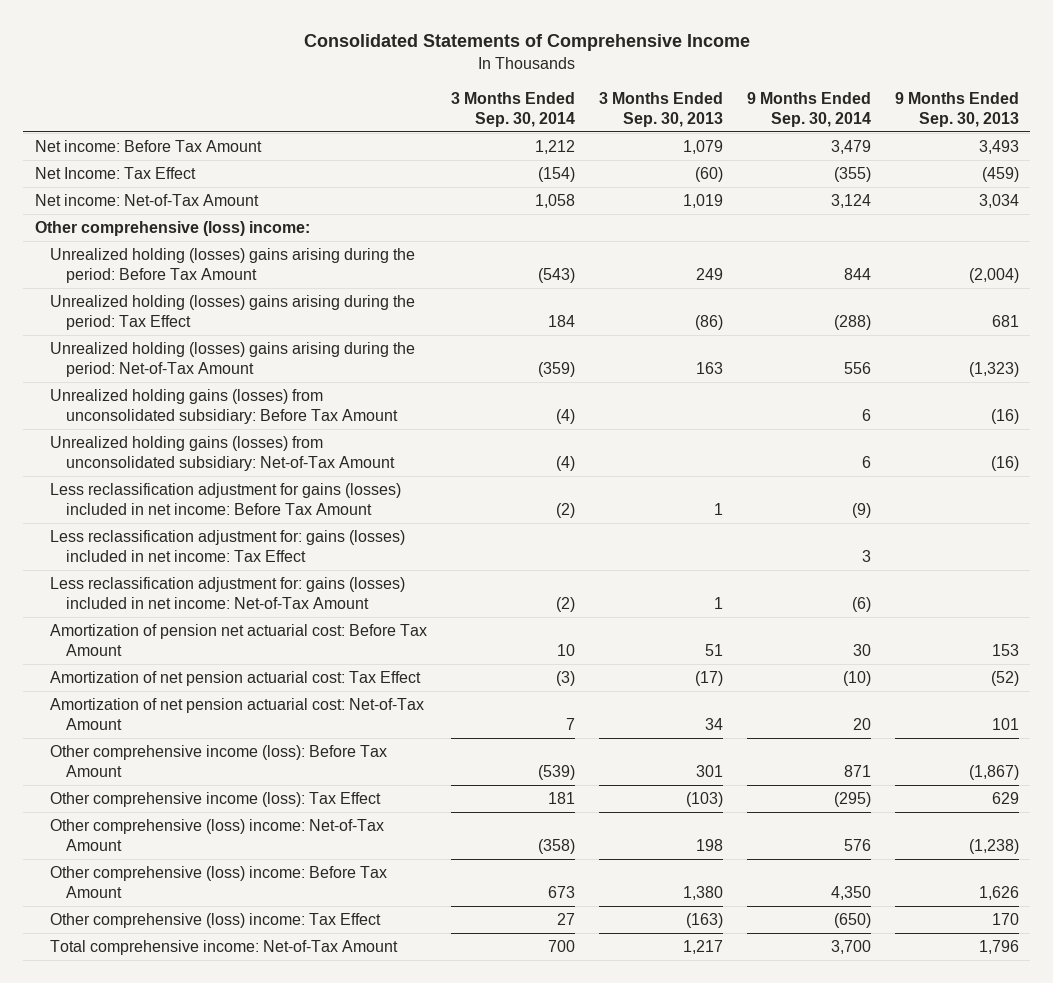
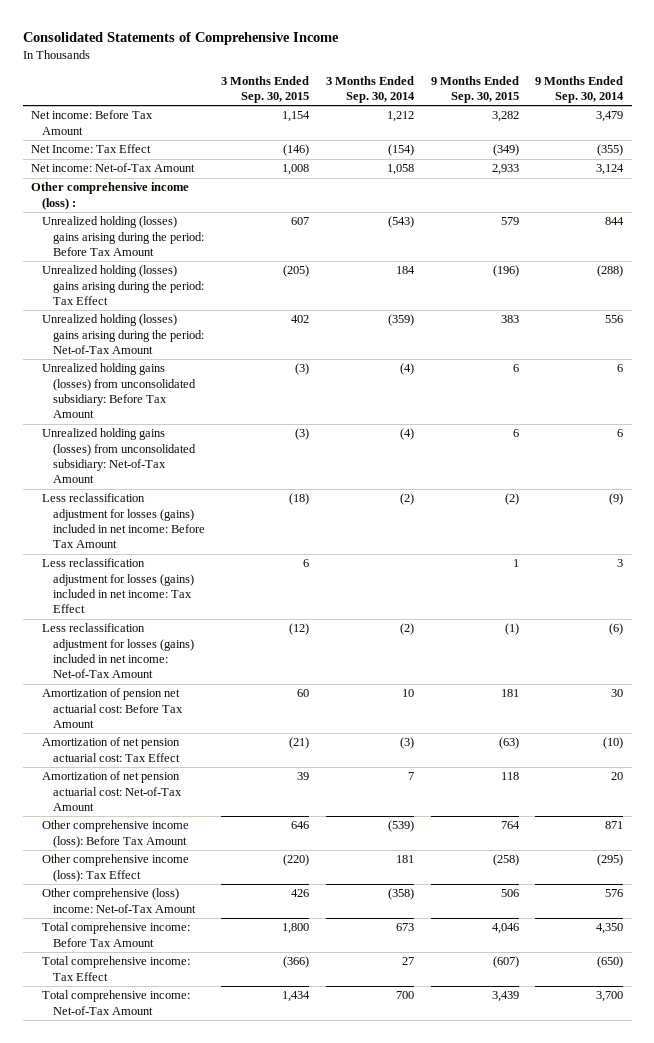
[598,91,723,127] 3 Months Ended Sep. 30, 2013 -> none
[894,91,1019,127] 9 Months Ended Sep. 30, 2013 -> none
none -> [221,75,310,104] 3 Months Ended Sep. 30, 2015
none -> [430,75,519,104] 9 Months Ended Sep. 30, 2015
[34,220,310,236] Other comprehensive (loss) income: -> [30,182,189,210] Other comprehensive income (loss) :
[50,482,402,515] Less reclassification adjustment for gains (losses) included in net income: Before Tax Amount -> [41,493,205,549] Less reclassification adjustment for losses (gains) included in net income: Before Tax Amount
[50,529,406,562] Less reclassification adjustment for: gains (losses) included in net income: Tax Effect -> [41,558,194,614] Less reclassification adjustment for losses (gains) included in net income: Tax Effect
[50,576,406,609] Less reclassification adjustment for: gains (losses) included in net income: Net-of-Tax Amount -> [41,623,194,679] Less reclassification adjustment for losses (gains) included in net income: Net-of-Tax Amount
[50,865,388,898] Other comprehensive (loss) income: Before Tax Amount -> [41,922,190,947] Total comprehensive income: Before Tax Amount
[50,912,382,928] Other comprehensive (loss) income: Tax Effect -> [41,956,190,981] Total comprehensive income: Tax Effect

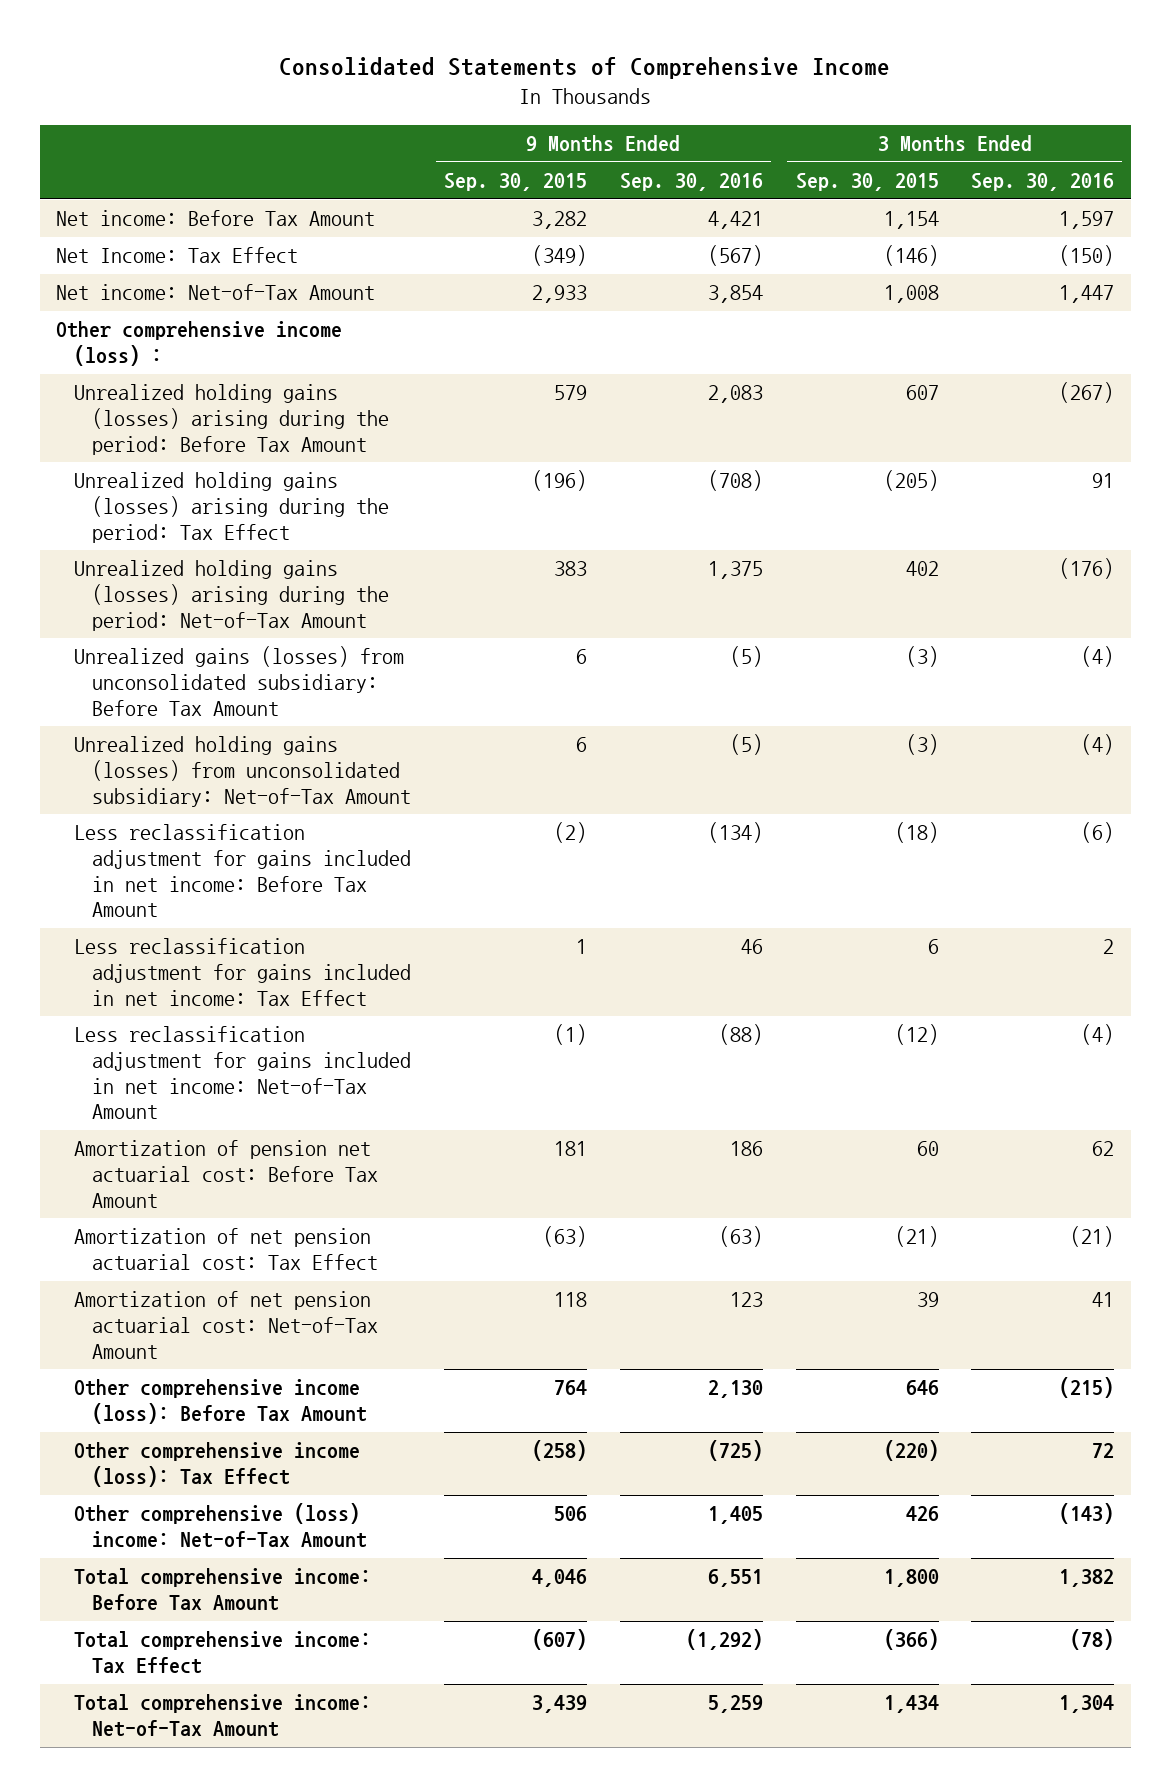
[326,75,416,104] 3 Months Ended Sep. 30, 2014 -> none
[535,75,625,104] 9 Months Ended Sep. 30, 2014 -> none
none -> [619,173,763,192] Sep. 30, 2016
none -> [971,173,1115,192] Sep. 30, 2016
[41,216,204,257] Unrealized holding (losses) gains arising during the period: Before Tax Amount -> [74,384,390,455] Unrealized holding gains (losses) arising during the period: Before Tax Amount
[41,265,204,306] Unrealized holding (losses) gains arising during the period: Tax Effect -> [74,472,390,543] Unrealized holding gains (losses) arising during the period: Tax Effect
[41,314,204,355] Unrealized holding (losses) gains arising during the period: Net-of-Tax Amount -> [74,560,390,631] Unrealized holding gains (losses) arising during the period: Net-of-Tax Amount
[41,363,196,419] Unrealized holding gains (losses) from unconsolidated subsidiary: Before Tax Amount -> [74,646,405,716] Unrealized gains (losses) from unconsolidated subsidiary: Before Tax Amount
[41,493,205,549] Less reclassification adjustment for losses (gains) included in net income: Before Tax Amount -> [74,824,412,918] Less reclassification adjustment for gains included in net income: Before Tax Amount
[41,558,194,614] Less reclassification adjustment for losses (gains) included in net income: Tax Effect -> [74,938,412,1006] Less reclassification adjustment for gains included in net income: Tax Effect
[41,623,194,679] Less reclassification adjustment for losses (gains) included in net income: Net-of-Tax Amount -> [74,1026,412,1120] Less reclassification adjustment for gains included in net income: Net-of-Tax Amount

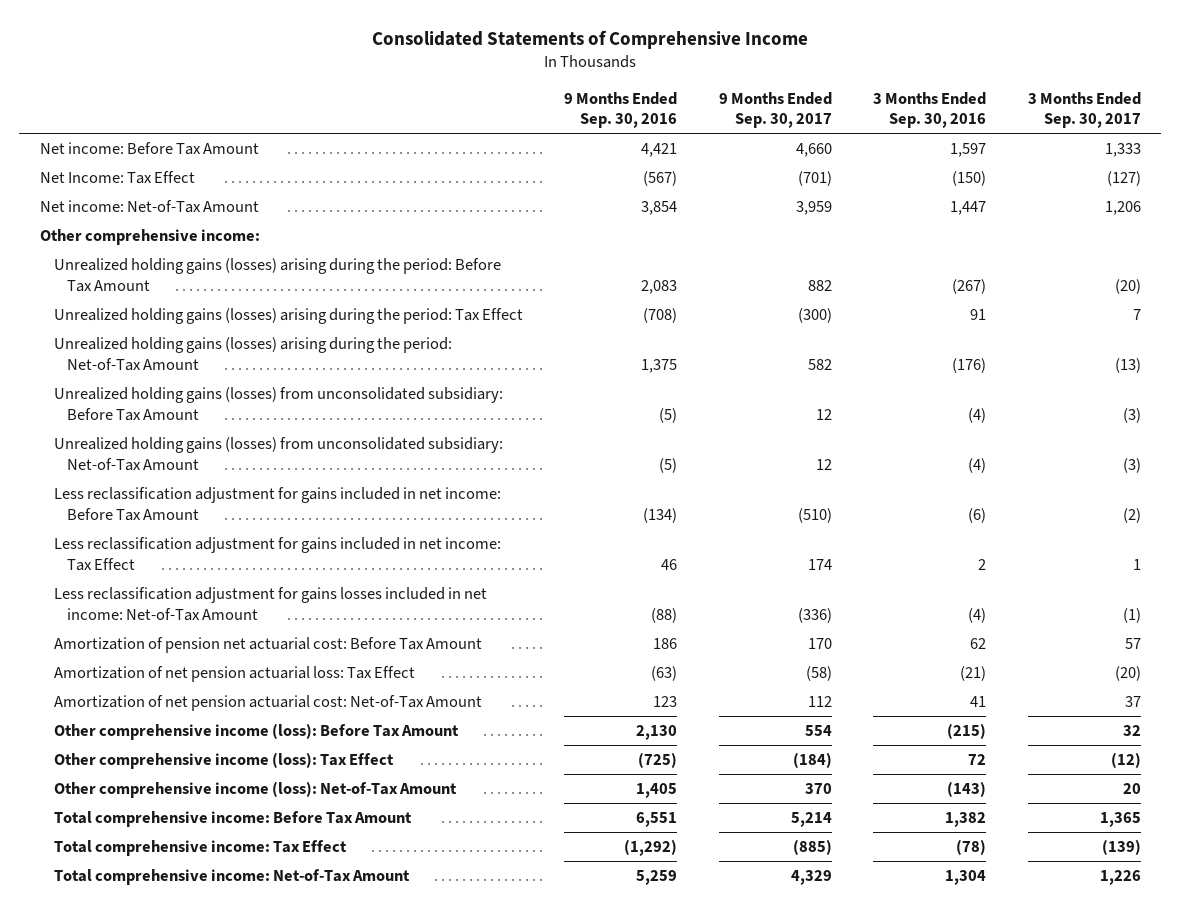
[444,173,588,192] Sep. 30, 2015 -> none
[795,173,939,192] Sep. 30, 2015 -> none
none -> [718,91,832,129] 9 Months Ended Sep. 30, 2017
none -> [1027,91,1141,129] 3 Months Ended Sep. 30, 2017
[56,321,343,367] Other comprehensive income (loss) : -> [39,229,260,246] Other comprehensive income:
[74,646,405,716] Unrealized gains (losses) from unconsolidated subsidiary: Before Tax Amount -> [53,387,503,421] Unrealized holding gains (losses) from unconsolidated subsidiary: Before Tax Amount
[74,1026,412,1120] Less reclassification adjustment for gains included in net income: Net-of-Tax Amount -> [53,587,487,621] Less reclassification adjustment for gains losses included in net income: Net-of-Tax Amount
[74,1228,379,1271] Amortization of net pension actuarial cost: Tax Effect -> [53,666,415,683] Amortization of net pension actuarial loss: Tax Effect
[74,1503,368,1549] Other comprehensive (loss) income: Net-of-Tax Amount -> [53,781,457,799] Other comprehensive income (loss): Net-of-Tax Amount

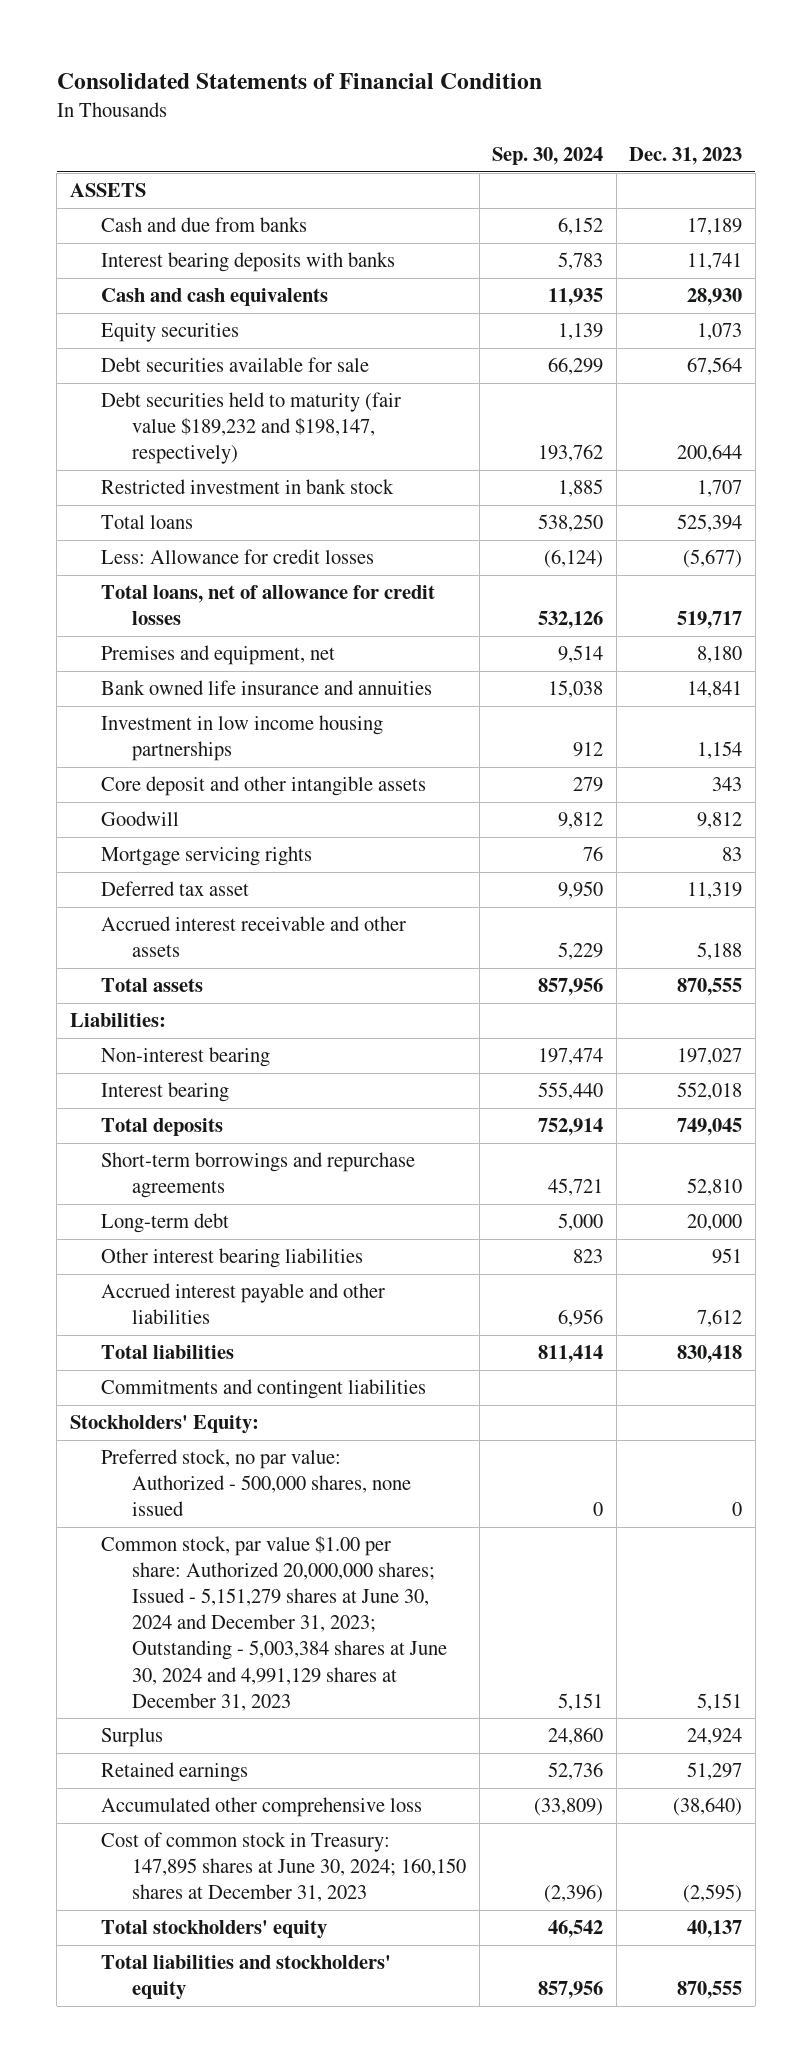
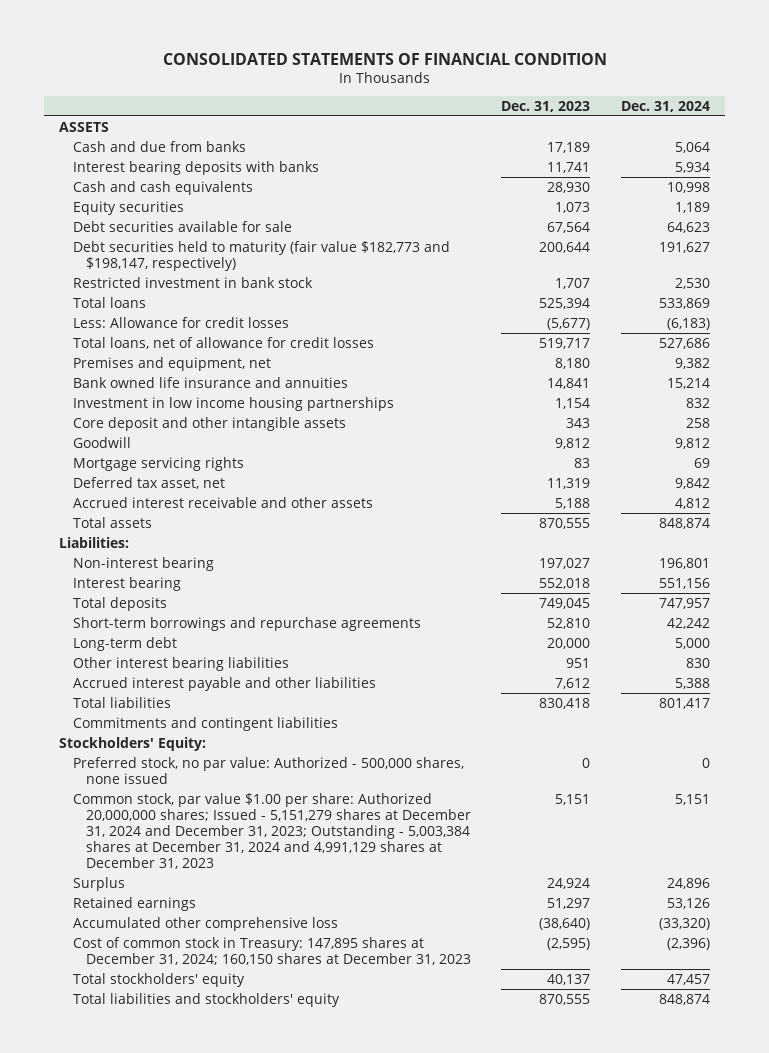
[56,72,542,89] Consolidated Statements of Financial Condition -> [162,52,607,65] CONSOLIDATED STATEMENTS OF FINANCIAL CONDITION
[492,147,604,166] Sep. 30, 2024 -> none
none -> [620,100,710,112] Dec. 31, 2024
[101,392,402,465] Debt securities held to maturity (fair value $189,232 and $198,147, respectively) -> [72,240,450,271] Debt securities held to maturity (fair value $182,773 and $198,147, respectively)
[101,881,250,897] Deferred tax asset -> [72,476,225,489] Deferred tax asset, net
[101,1536,448,1711] Common stock, par value $1.00 per share: Authorized 20,000,000 shares; Issued - 5,151,279 shares at June 30, 2024 and December 31, 2023; Outstanding - 5,003,384 shares at June 30, 2024 and 4,991,129 shares at December 31, 2023 -> [72,792,472,869] Common stock, par value $1.00 per share: Authorized 20,000,000 shares; Issued - 5,151,279 shares at December 31, 2024 and December 31, 2023; Outstanding - 5,003,384 shares at December 31, 2024 and 4,991,129 shares at December 31, 2023
[101,1832,467,1903] Cost of common stock in Treasury: 147,895 shares at June 30, 2024; 160,150 shares at December 31, 2023 -> [72,936,472,965] Cost of common stock in Treasury: 147,895 shares at December 31, 2024; 160,150 shares at December 31, 2023

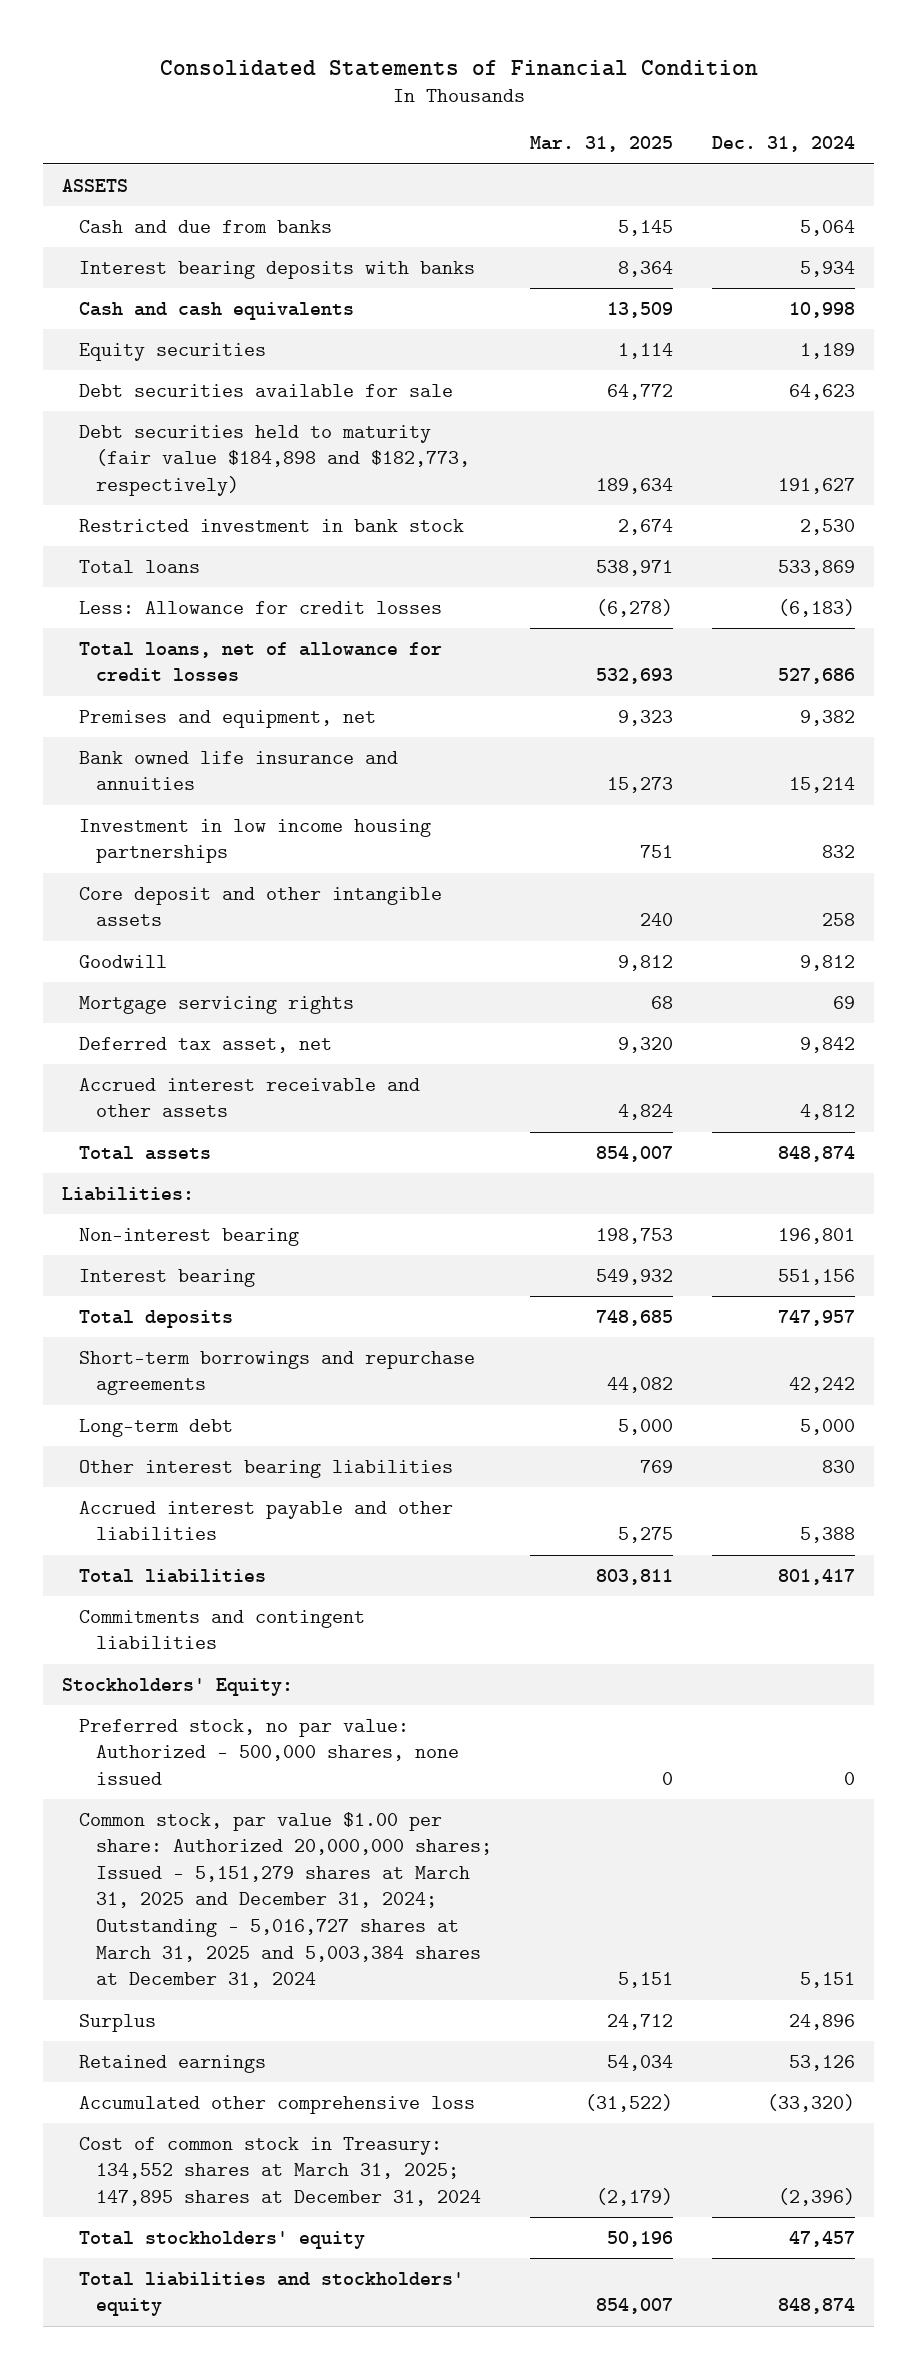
[162,52,607,65] CONSOLIDATED STATEMENTS OF FINANCIAL CONDITION -> [159,59,758,76] Consolidated Statements of Financial Condition
[501,100,591,112] Dec. 31, 2023 -> none
none -> [530,136,674,153] Mar. 31, 2025
[72,240,450,271] Debt securities held to maturity (fair value $182,773 and $198,147, respectively) -> [78,424,470,496] Debt securities held to maturity (fair value $184,898 and $182,773, respectively)
[72,792,472,869] Common stock, par value $1.00 per share: Authorized 20,000,000 shares; Issued - 5,151,279 shares at December 31, 2024 and December 31, 2023; Outstanding - 5,003,384 shares at December 31, 2024 and 4,991,129 shares at December 31, 2023 -> [78,1811,492,1989] Common stock, par value $1.00 per share: Authorized 20,000,000 shares; Issued - 5,151,279 shares at March 31, 2025 and December 31, 2024; Outstanding - 5,016,727 shares at March 31, 2025 and 5,003,384 shares at December 31, 2024
[72,936,472,965] Cost of common stock in Treasury: 147,895 shares at December 31, 2024; 160,150 shares at December 31, 2023 -> [78,2136,481,2206] Cost of common stock in Treasury: 134,552 shares at March 31, 2025; 147,895 shares at December 31, 2024

